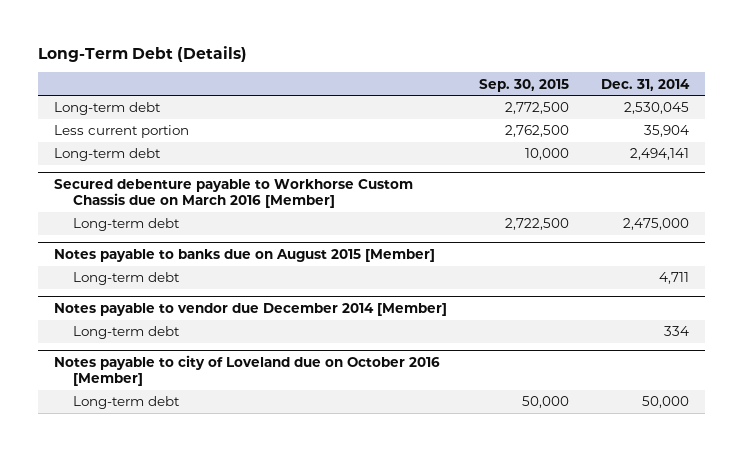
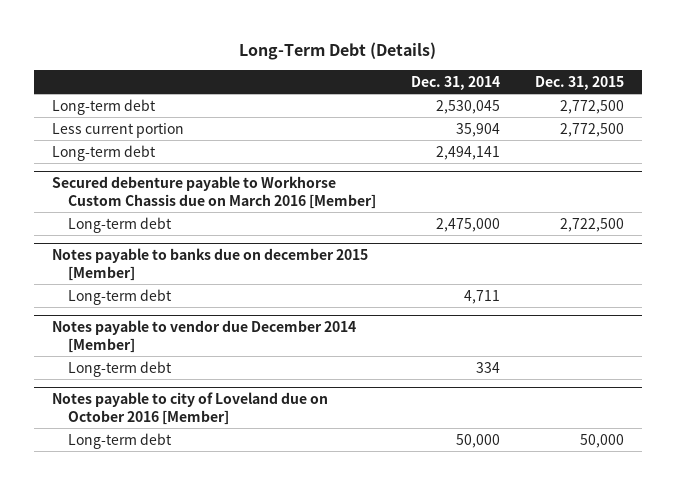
[478,78,569,92] Sep. 30, 2015 -> none
none -> [535,75,625,90] Dec. 31, 2015
[54,249,436,263] Notes payable to banks due on August 2015 [Member] -> [51,248,368,281] Notes payable to banks due on december 2015 [Member]

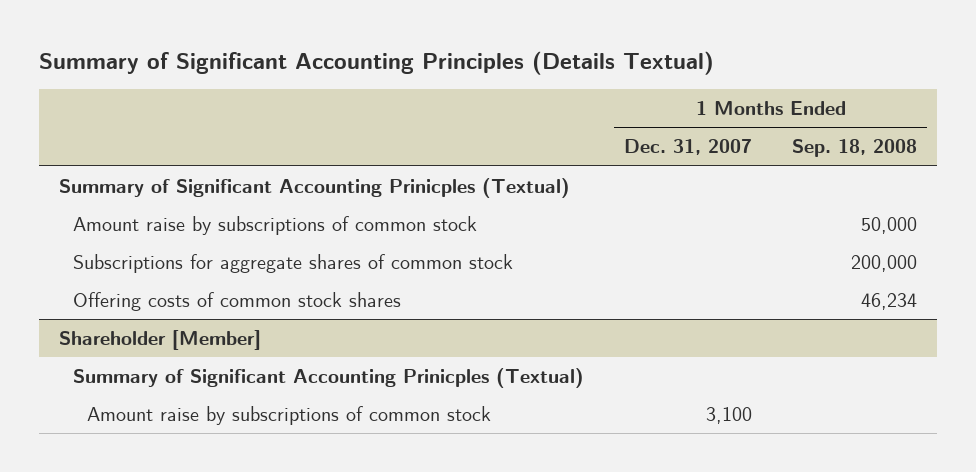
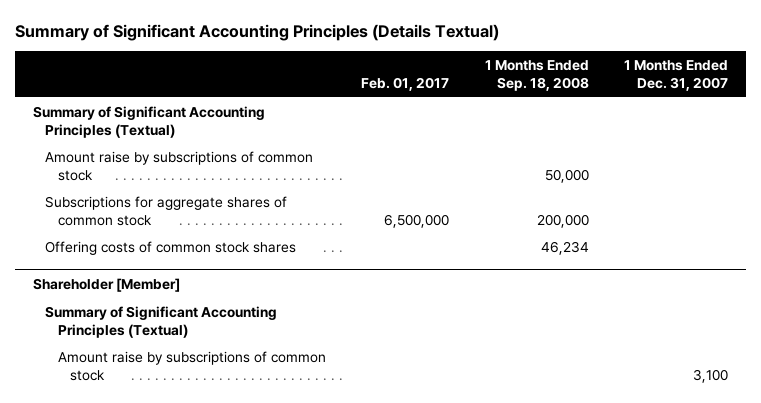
none -> [361,76,450,91] Feb. 01, 2017
[58,178,570,199] Summary of Significant Accounting Prinicples (Textual) -> [32,105,265,138] Summary of Significant Accounting Principles (Textual)
[72,368,584,389] Summary of Significant Accounting Prinicples (Textual) -> [45,305,278,338] Summary of Significant Accounting Principles (Textual)

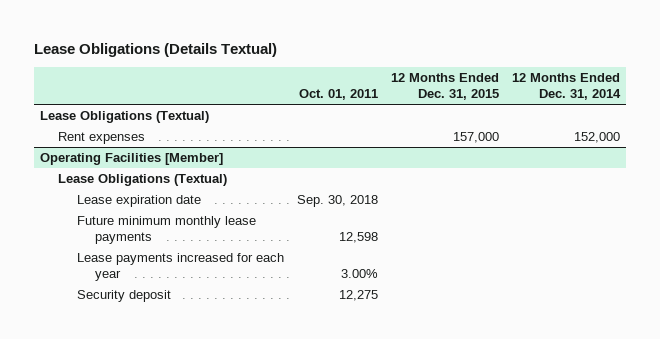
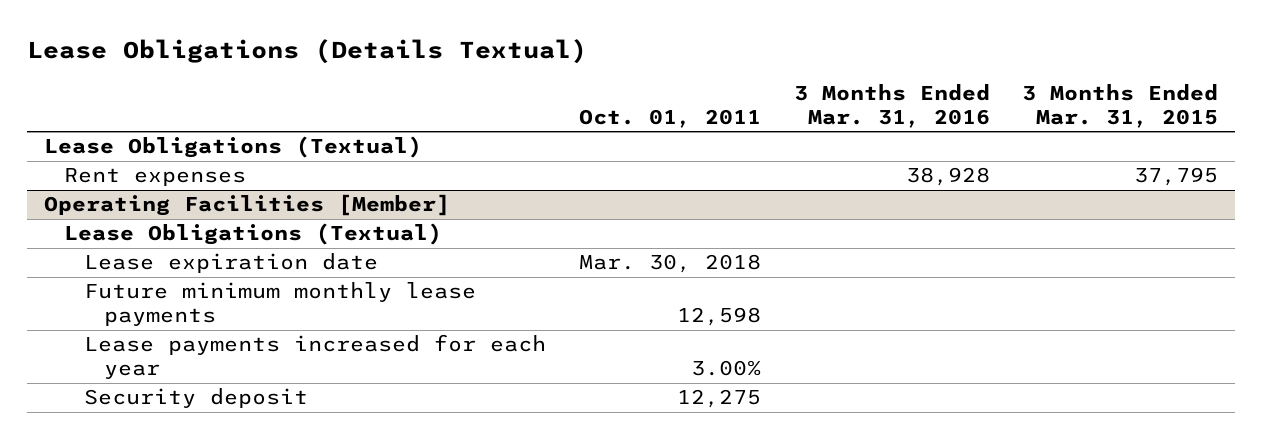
[390,72,499,101] 12 Months Ended Dec. 31, 2015 -> none
[511,72,621,101] 12 Months Ended Dec. 31, 2014 -> none
none -> [793,84,990,128] 3 Months Ended Mar. 31, 2016
none -> [1022,84,1219,128] 3 Months Ended Mar. 31, 2015
[296,194,378,207] Sep. 30, 2018 -> [578,254,761,274] Mar. 30, 2018

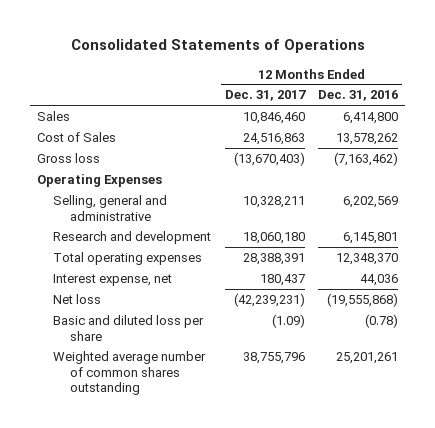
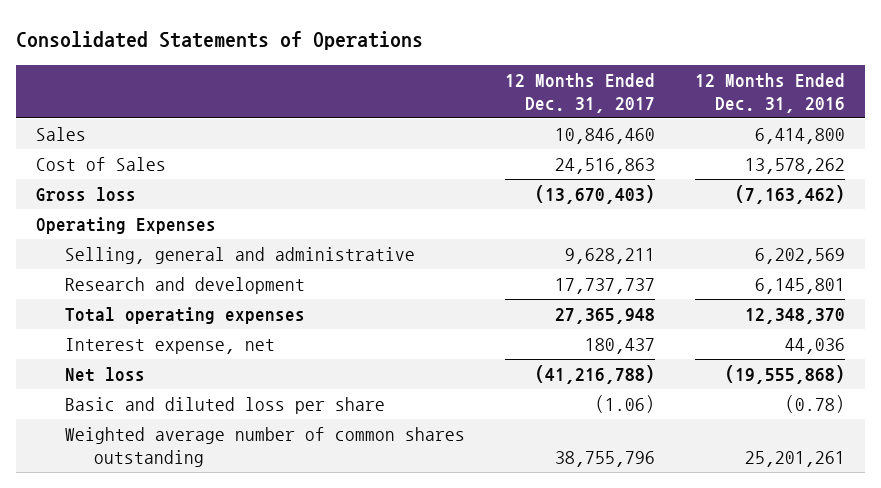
[242,196,305,209] 10,328,211 -> [565,248,656,265] 9,628,211
[242,232,305,245] 18,060,180 -> [555,278,656,295] 17,737,737
[242,253,305,266] 28,388,391 -> [555,308,656,325] 27,365,948
[233,293,305,308] (42,239,231) -> [535,365,656,385] (41,216,788)
[271,314,305,329] (1.09) -> [595,395,656,414] (1.06)

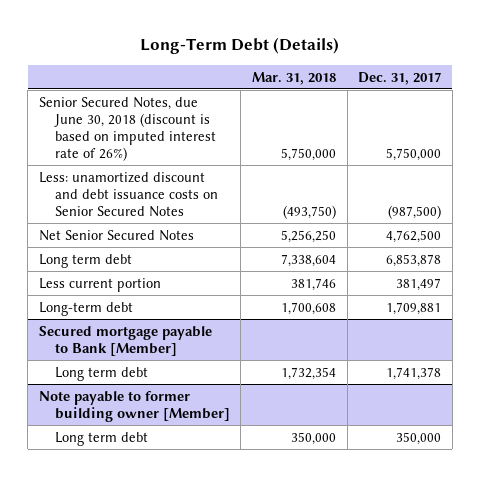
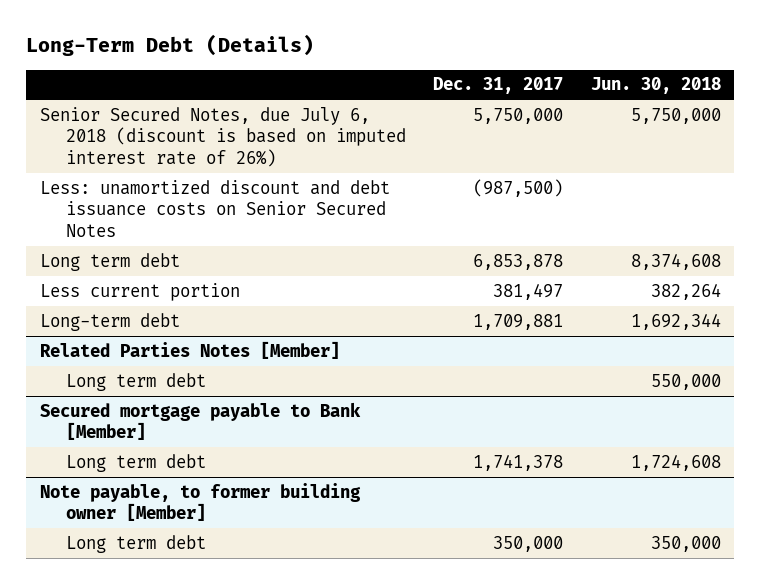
[251,71,336,85] Mar. 31, 2018 -> none
none -> [590,77,721,95] Jun. 30, 2018
[38,96,216,161] Senior Secured Notes, due June 30, 2018 (discount is based on imputed interest rate of 26%) -> [39,106,407,167] Senior Secured Notes, due July 6, 2018 (discount is based on imputed interest rate of 26%)
[38,229,194,241] Net Senior Secured Notes -> none
none -> [39,340,340,359] Related Parties Notes [Member]
none -> [66,372,207,391] Long term debt
[38,390,230,422] Note payable to former building owner [Member] -> [39,482,361,522] Note payable, to former building owner [Member]

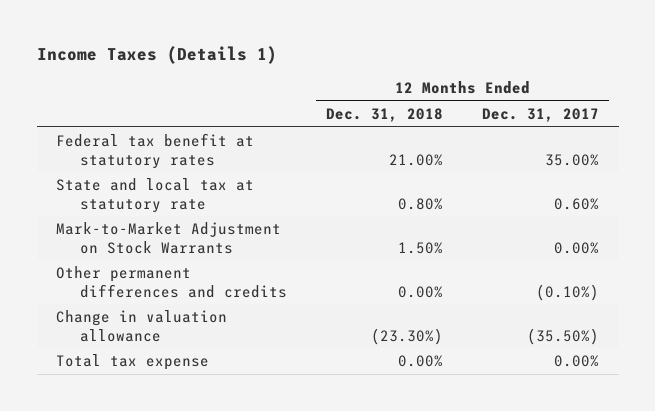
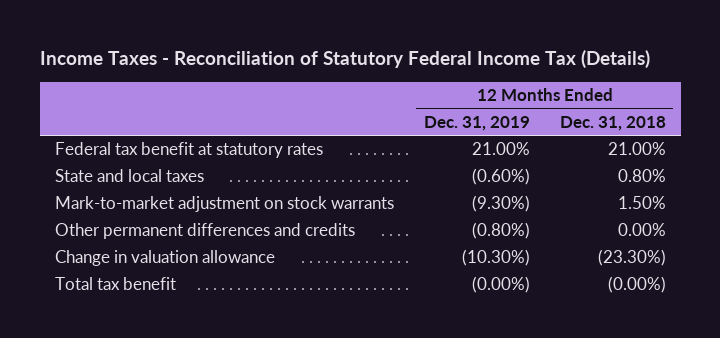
[36,46,277,65] Income Taxes (Details 1) -> [39,50,650,69] Income Taxes - Reconciliation of Statutory Federal Income Tax (Details)
[482,107,600,122] Dec. 31, 2017 -> none
none -> [423,115,530,131] Dec. 31, 2019
[56,178,255,213] State and local tax at statutory rate -> [54,169,204,183] State and local taxes
[56,222,282,254] Mark-to-Market Adjustment on Stock Warrants -> [54,196,394,213] Mark-to-market adjustment on stock warrants
[56,354,210,371] Total tax expense -> [54,277,176,291] Total tax benefit
[398,355,444,368] 0.00% -> [607,276,666,294] (0.00%)

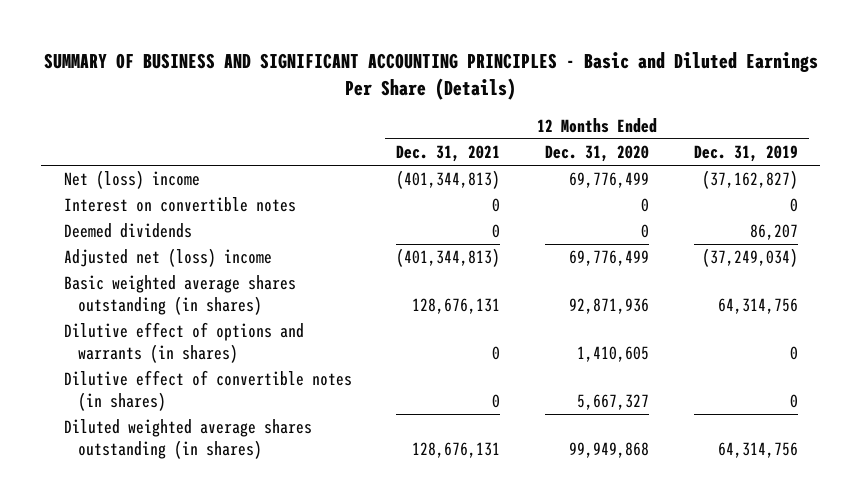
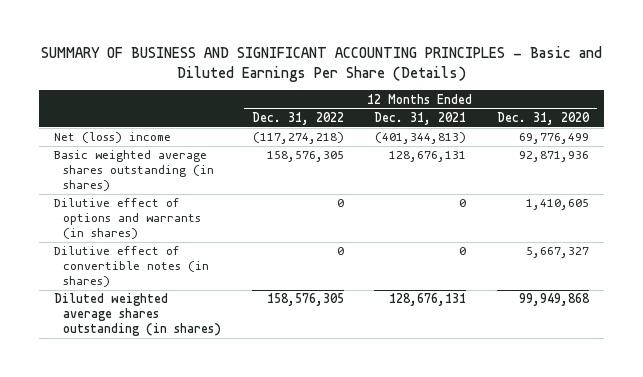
[693,144,798,162] Dec. 31, 2019 -> none
none -> [251,111,344,125] Dec. 31, 2022
[63,197,296,213] Interest on convertible notes -> none
[63,223,192,239] Deemed dividends -> none
[63,248,272,268] Adjusted net (loss) income -> none

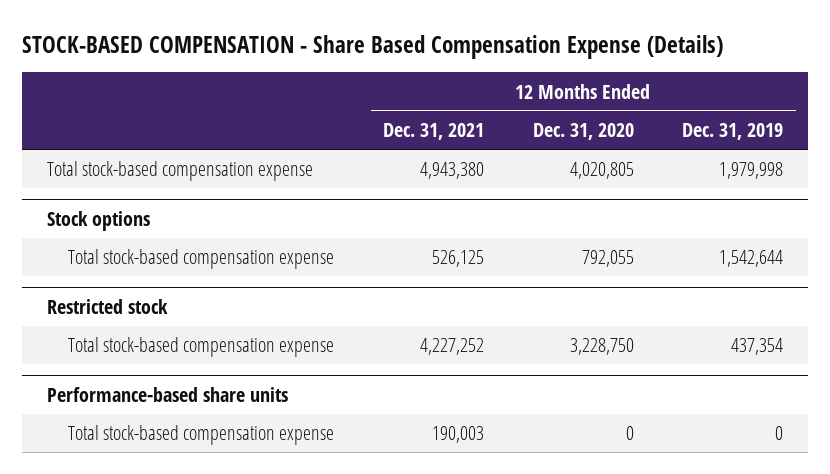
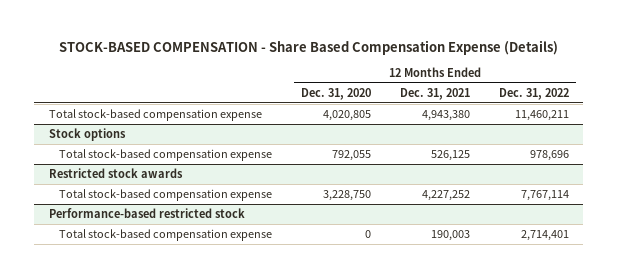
[682,123,784,141] Dec. 31, 2019 -> none
none -> [498,87,569,100] Dec. 31, 2022
[46,298,168,314] Restricted stock -> [48,168,183,179] Restricted stock awards
[46,386,288,402] Performance-based share units -> [48,208,245,219] Performance-based restricted stock

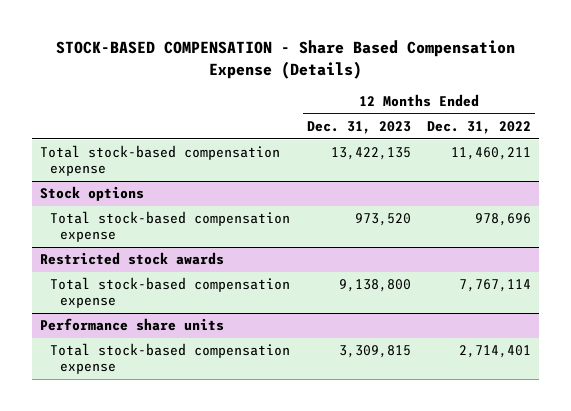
[300,87,371,100] Dec. 31, 2020 -> none
[399,87,470,100] Dec. 31, 2021 -> none
none -> [306,121,411,135] Dec. 31, 2023
[48,208,245,219] Performance-based restricted stock -> [40,318,225,332] Performance share units

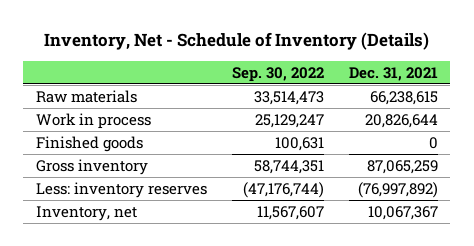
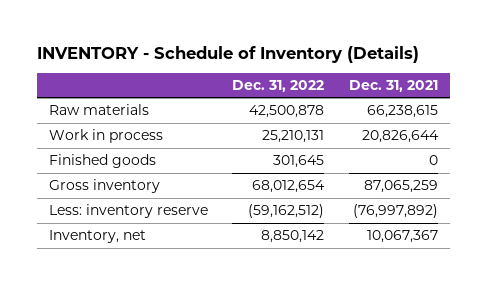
[43,32,429,51] Inventory, Net - Schedule of Inventory (Details) -> [36,45,419,63] INVENTORY - Schedule of Inventory (Details)
[231,66,324,82] Sep. 30, 2022 -> none
none -> [232,80,325,93] Dec. 31, 2022
[35,181,207,198] Less: inventory reserves -> [48,204,208,219] Less: inventory reserve

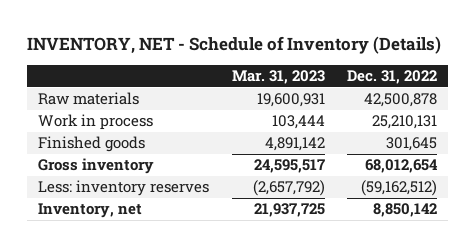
[36,45,419,63] INVENTORY - Schedule of Inventory (Details) -> [26,35,441,54] INVENTORY, NET - Schedule of Inventory (Details)
[348,80,438,93] Dec. 31, 2021 -> none
none -> [231,70,325,85] Mar. 31, 2023
[48,204,208,219] Less: inventory reserve -> [38,180,210,197] Less: inventory reserves

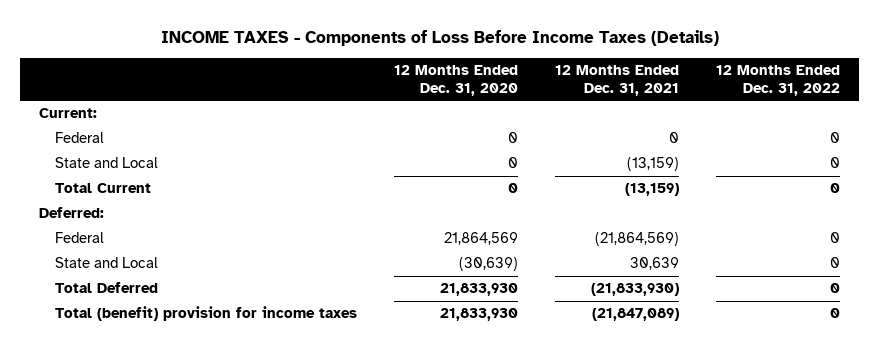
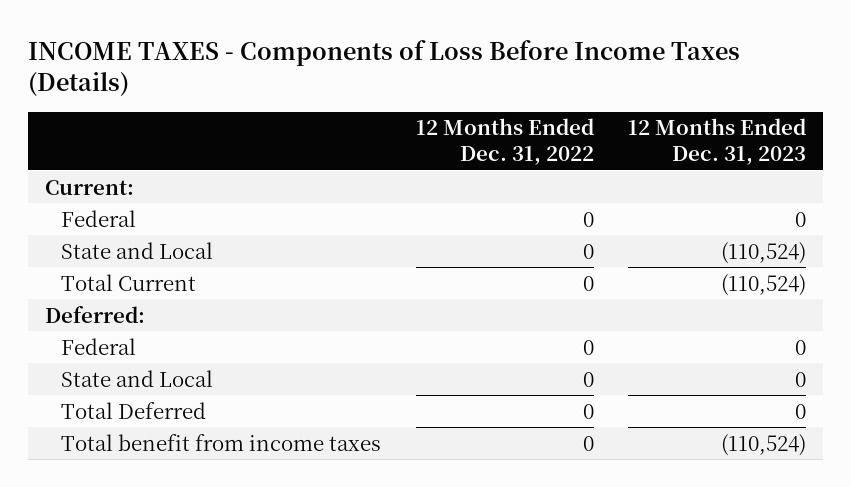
[394,64,519,96] 12 Months Ended Dec. 31, 2020 -> none
[555,64,680,96] 12 Months Ended Dec. 31, 2021 -> none
none -> [628,118,807,166] 12 Months Ended Dec. 31, 2023
[54,306,357,322] Total (benefit) provision for income taxes -> [61,433,382,451] Total benefit from income taxes

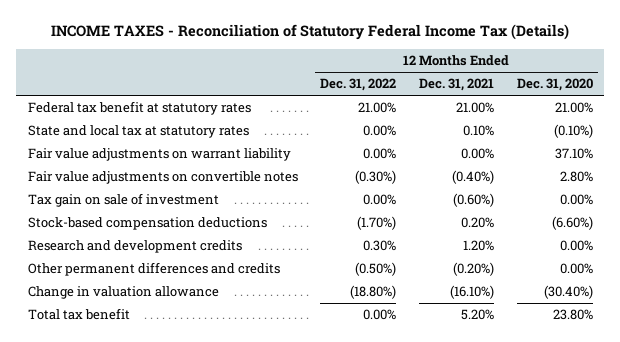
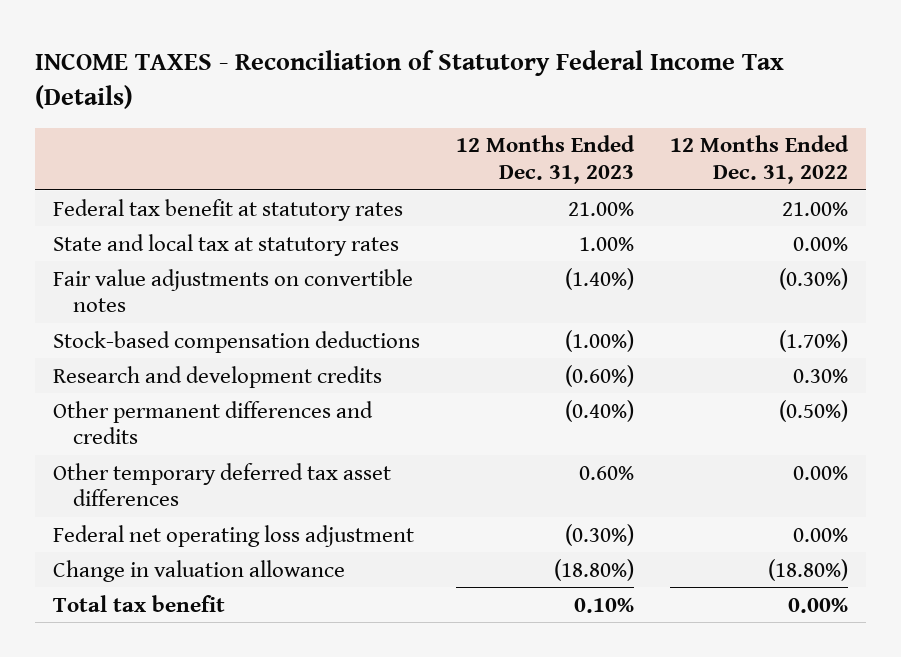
[418,78,494,92] Dec. 31, 2021 -> none
[516,78,593,92] Dec. 31, 2020 -> none
none -> [455,135,635,184] 12 Months Ended Dec. 31, 2023
[27,148,291,162] Fair value adjustments on warrant liability -> none
[27,193,219,208] Tax gain on sale of investment -> none
none -> [53,462,392,507] Other temporary deferred tax asset differences
none -> [53,524,415,547] Federal net operating loss adjustment

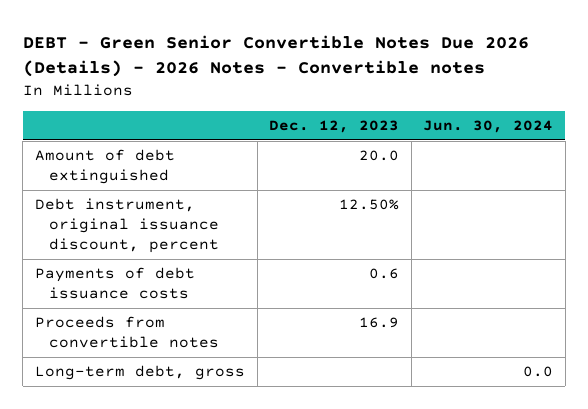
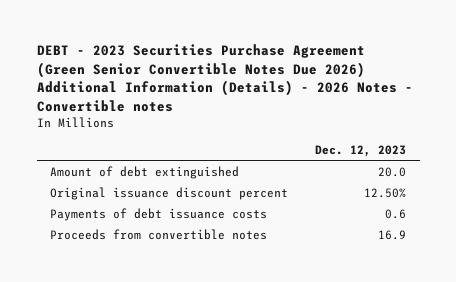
[22,35,529,78] DEBT - Green Senior Convertible Notes Due 2026 (Details) - 2026 Notes - Convertible notes -> [36,44,413,112] DEBT - 2023 Securities Purchase Agreement (Green Senior Convertible Notes Due 2026) Additional Information (Details) - 2026 Notes - Convertible notes
[423,120,554,134] Jun. 30, 2024 -> none
[35,198,220,254] Debt instrument, original issuance discount, percent -> [50,186,289,200] Original issuance discount percent
[35,365,246,381] Long-term debt, gross -> none

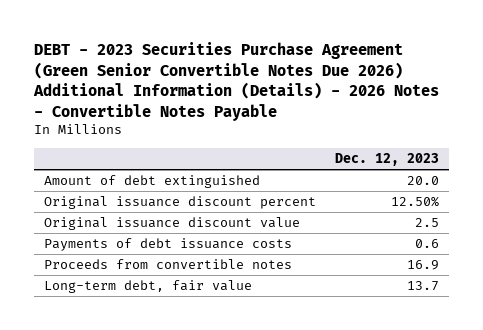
[36,44,413,112] DEBT - 2023 Securities Purchase Agreement (Green Senior Convertible Notes Due 2026) Additional Information (Details) - 2026 Notes - Convertible notes -> [33,42,440,121] DEBT - 2023 Securities Purchase Agreement (Green Senior Convertible Notes Due 2026) Additional Information (Details) - 2026 Notes - Convertible Notes Payable
none -> [44,217,301,231] Original issuance discount value
none -> [44,280,253,294] Long-term debt, fair value

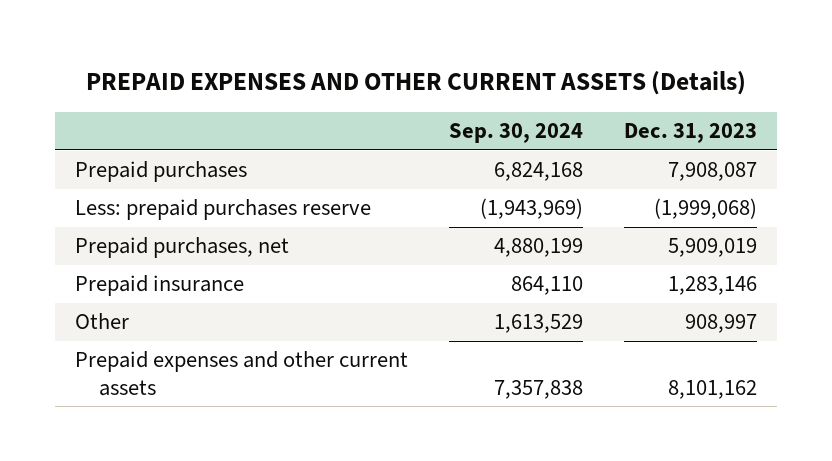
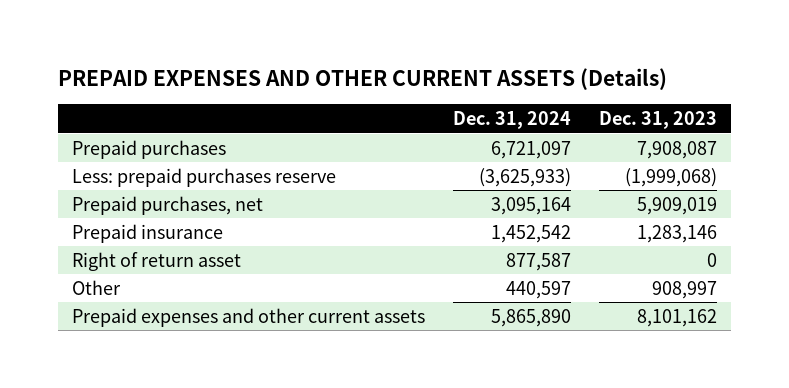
[449,123,584,144] Sep. 30, 2024 -> none
none -> [453,111,572,130] Dec. 31, 2024
none -> [71,251,241,271] Right of return asset

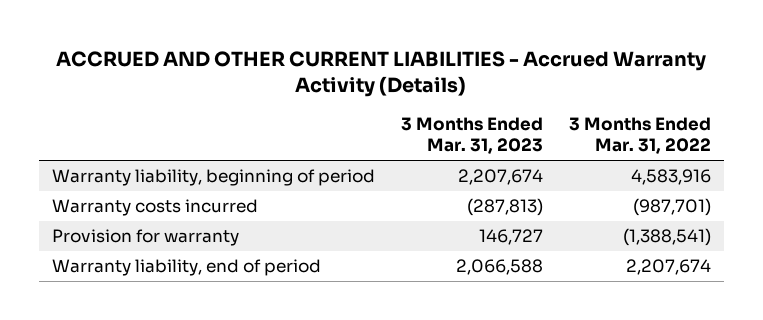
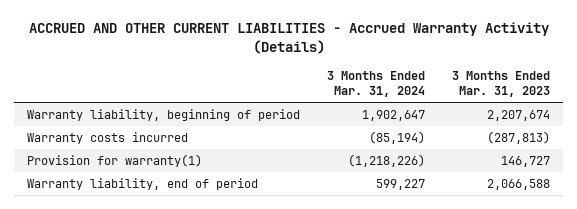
[568,117,711,155] 3 Months Ended Mar. 31, 2022 -> none
none -> [327,70,426,98] 3 Months Ended Mar. 31, 2024
[51,229,239,247] Provision for warranty -> [27,153,203,167] Provision for warranty(1)

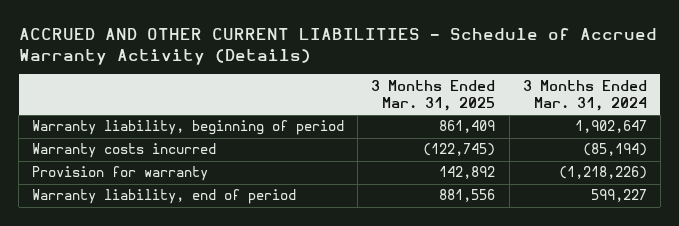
[28,21,549,54] ACCRUED AND OTHER CURRENT LIABILITIES - Accrued Warranty Activity (Details) -> [18,27,657,65] ACCRUED AND OTHER CURRENT LIABILITIES - Schedule of Accrued Warranty Activity (Details)
[451,70,550,98] 3 Months Ended Mar. 31, 2023 -> none
none -> [371,79,496,111] 3 Months Ended Mar. 31, 2025
[27,153,203,167] Provision for warranty(1) -> [32,166,209,182] Provision for warranty

